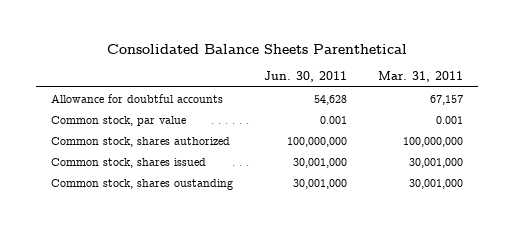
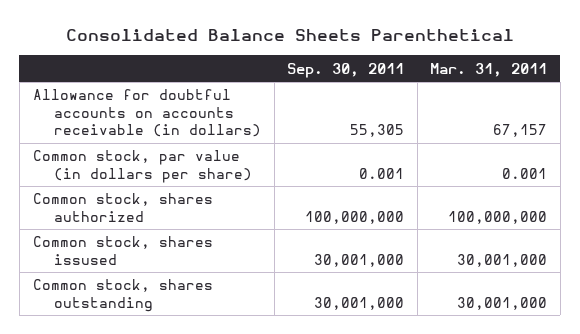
[263,71,347,83] Jun. 30, 2011 -> none
none -> [287,62,405,78] Sep. 30, 2011
[51,93,224,103] Allowance for doubtful accounts -> [32,89,261,138] Allowance for doubtful accounts on accounts receivable (in dollars)
[51,115,187,126] Common stock, par value -> [32,150,252,183] Common stock, par value (in dollars per share)
[51,157,207,168] Common stock, shares issued -> [32,236,213,265] Common stock, shares issused
[51,178,234,190] Common stock, shares oustanding -> [32,279,213,312] Common stock, shares outstanding

